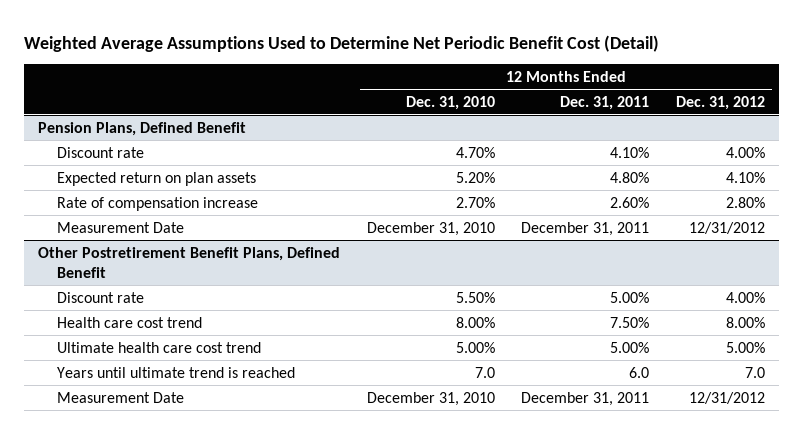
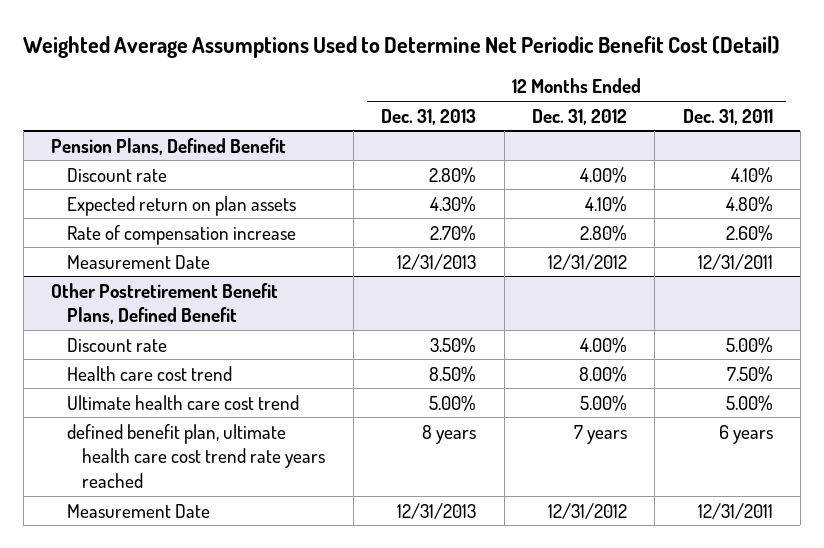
[405,95,495,110] Dec. 31, 2010 -> none
none -> [381,108,477,125] Dec. 31, 2013
[521,221,650,236] December 31, 2011 -> [697,253,773,270] 12/31/2011
[56,366,295,378] Years until ultimate trend is reached -> none
none -> [66,423,326,488] defined benefit plan, ultimate health care cost trend rate years reached
[521,391,650,406] December 31, 2011 -> [697,502,773,519] 12/31/2011

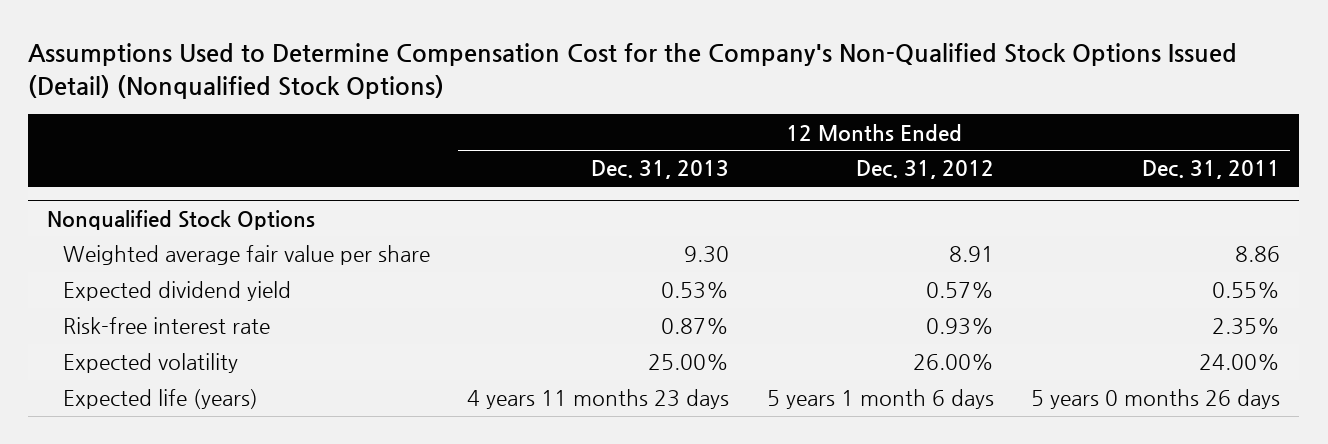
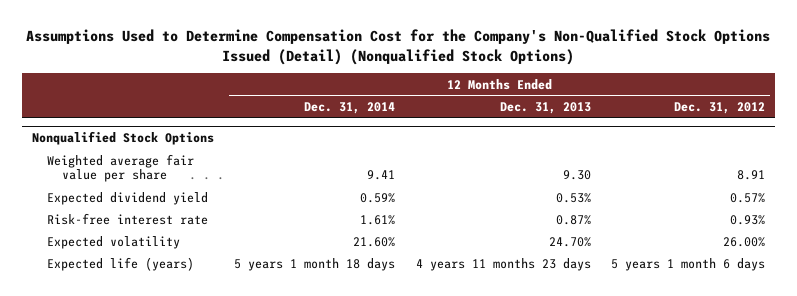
[1142,160,1281,180] Dec. 31, 2011 -> none
none -> [304,101,396,114] Dec. 31, 2014
[648,354,730,371] 25.00% -> [548,236,591,247] 24.70%

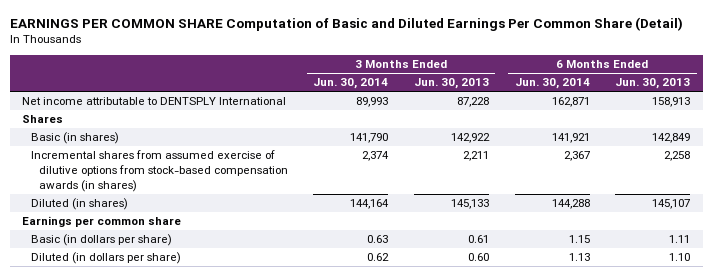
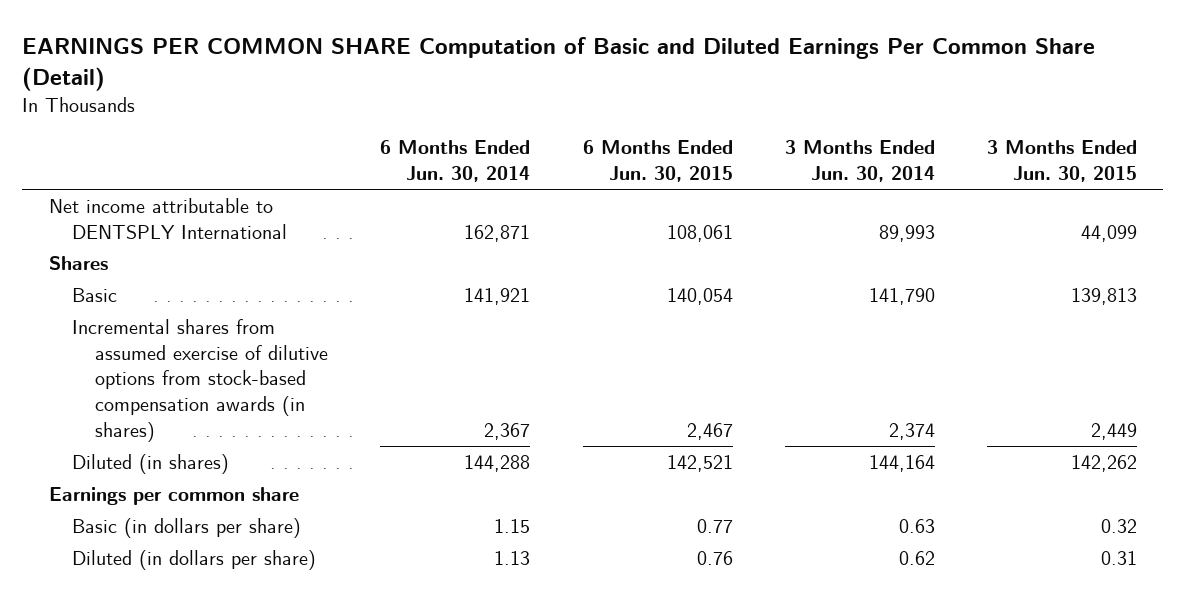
[414,78,490,90] Jun. 30, 2013 -> none
[615,78,691,90] Jun. 30, 2013 -> none
none -> [582,140,733,183] 6 Months Ended Jun. 30, 2015
none -> [987,140,1138,183] 3 Months Ended Jun. 30, 2015
[30,132,119,145] Basic (in shares) -> [71,287,117,302] Basic

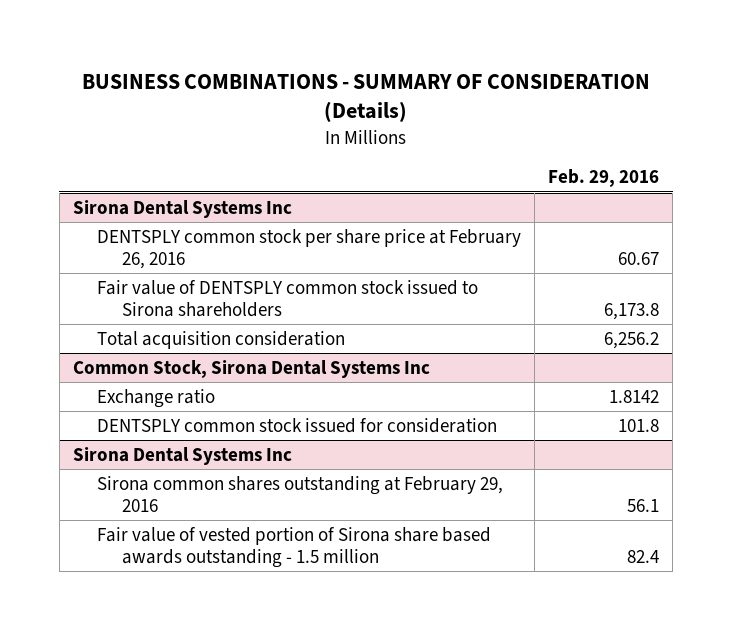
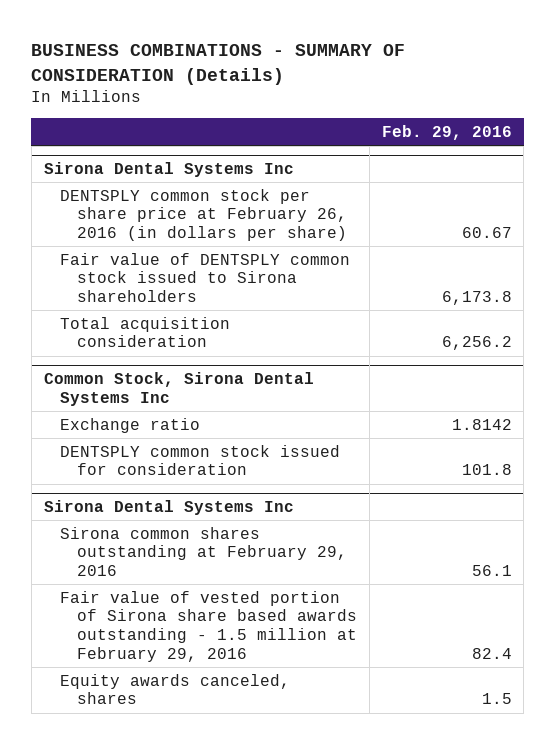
[97,228,522,269] DENTSPLY common stock per share price at February 26, 2016 -> [60,188,347,242] DENTSPLY common stock per share price at February 26, 2016 (in dollars per share)
[97,526,492,568] Fair value of vested portion of Sirona share based awards outstanding - 1.5 million -> [60,590,357,662] Fair value of vested portion of Sirona share based awards outstanding - 1.5 million at February 29, 2016
none -> [60,673,291,705] Equity awards canceled, shares

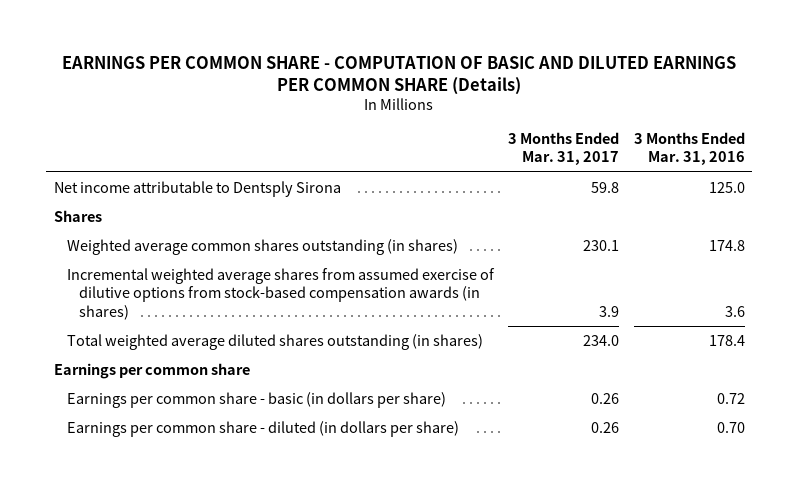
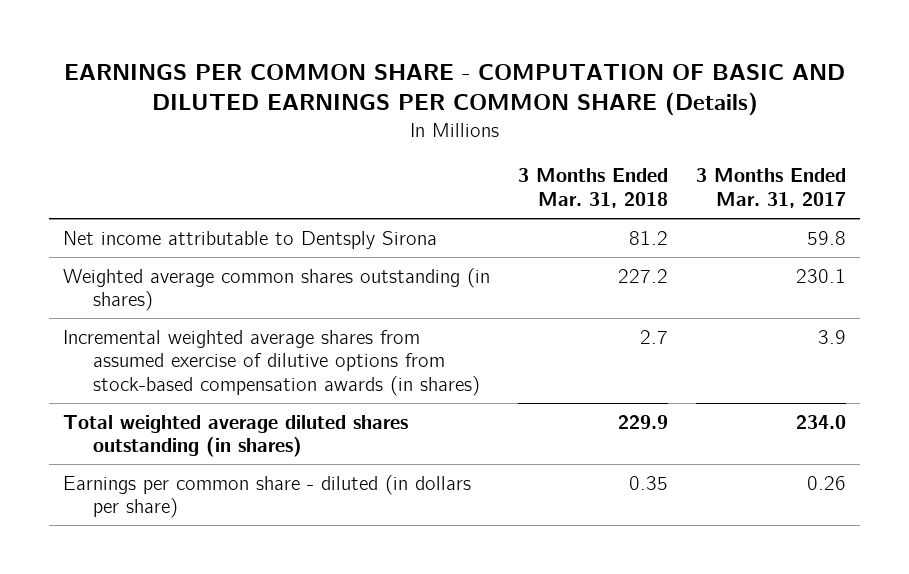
[633,131,745,166] 3 Months Ended Mar. 31, 2016 -> none
none -> [518,168,669,208] 3 Months Ended Mar. 31, 2018
[53,209,102,222] Shares -> none
[53,362,250,379] Earnings per common share -> none
[66,391,446,408] Earnings per common share - basic (in dollars per share) -> none

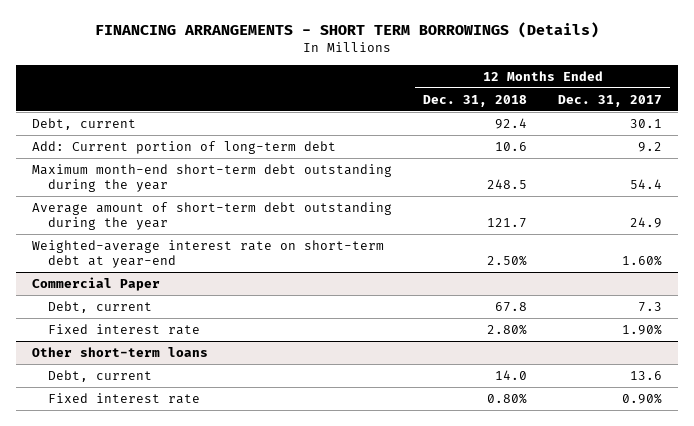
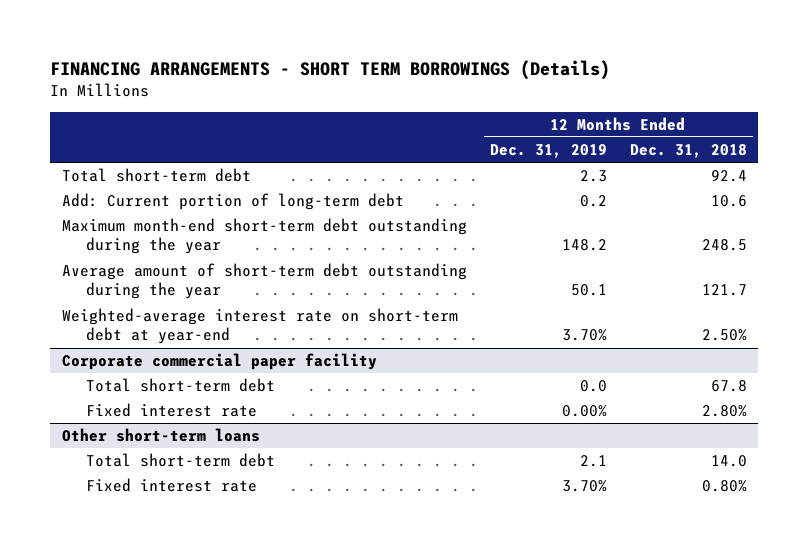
[558,94,663,107] Dec. 31, 2017 -> none
none -> [489,143,607,158] Dec. 31, 2019
[31,117,136,130] Debt, current -> [61,168,251,183] Total short-term debt
[31,276,160,291] Commercial Paper -> [61,353,377,371] Corporate commercial paper facility
[47,300,152,313] Debt, current -> [86,378,276,393] Total short-term debt
[47,369,152,382] Debt, current -> [86,453,276,468] Total short-term debt

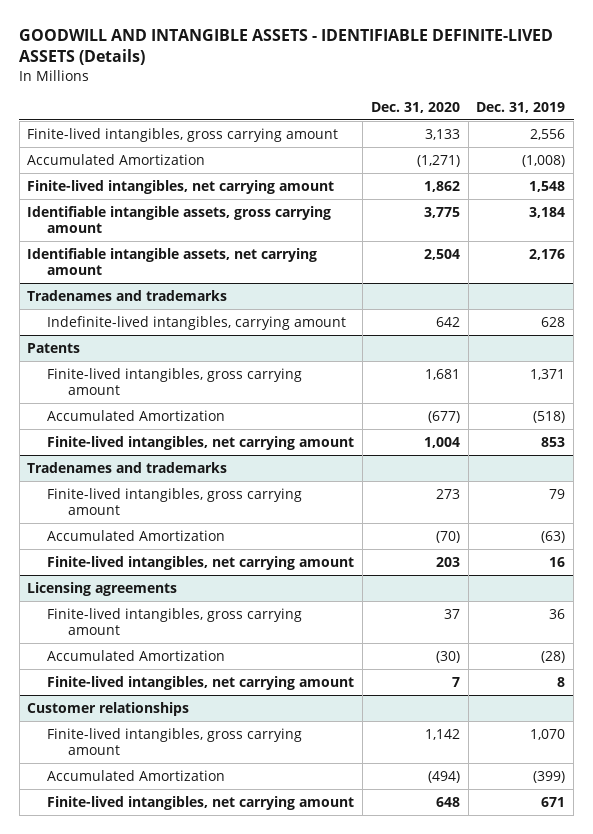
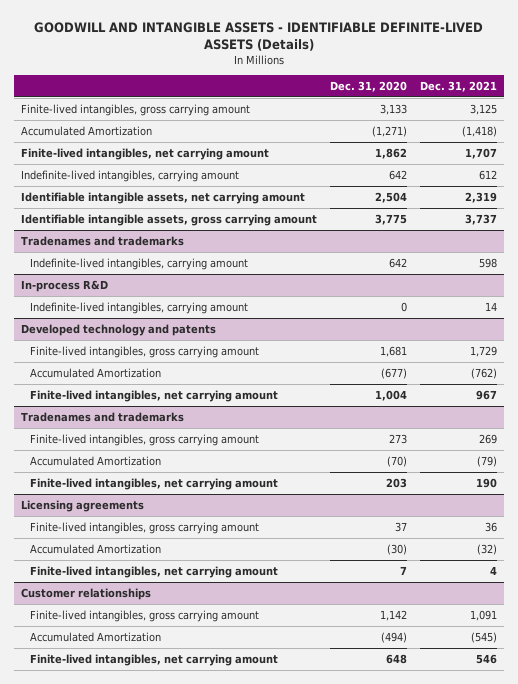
[476,102,566,114] Dec. 31, 2019 -> none
none -> [420,80,498,92] Dec. 31, 2021
none -> [21,170,240,183] Indefinite-lived intangibles, carrying amount
[27,205,332,234] Identifiable intangible assets, gross carrying amount -> [21,214,318,227] Identifiable intangible assets, gross carrying amount
none -> [21,280,109,293] In-process R&D
none -> [30,302,249,315] Indefinite-lived intangibles, carrying amount
[27,342,81,353] Patents -> [21,324,217,337] Developed technology and patents

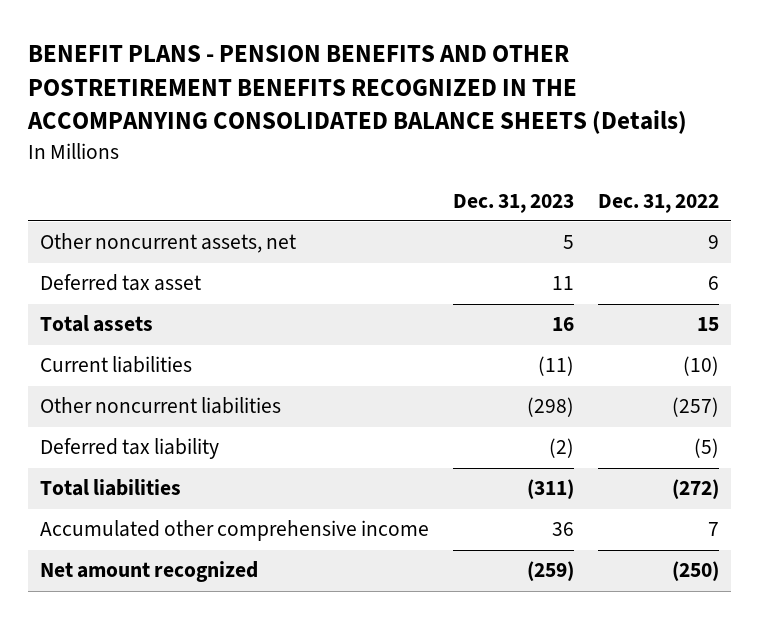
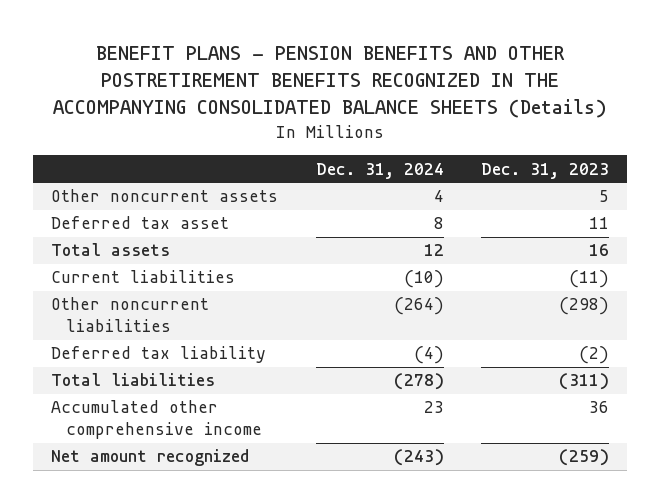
[598,193,720,213] Dec. 31, 2022 -> none
none -> [315,162,444,179] Dec. 31, 2024
[40,233,297,254] Other noncurrent assets, net -> [51,189,279,203] Other noncurrent assets

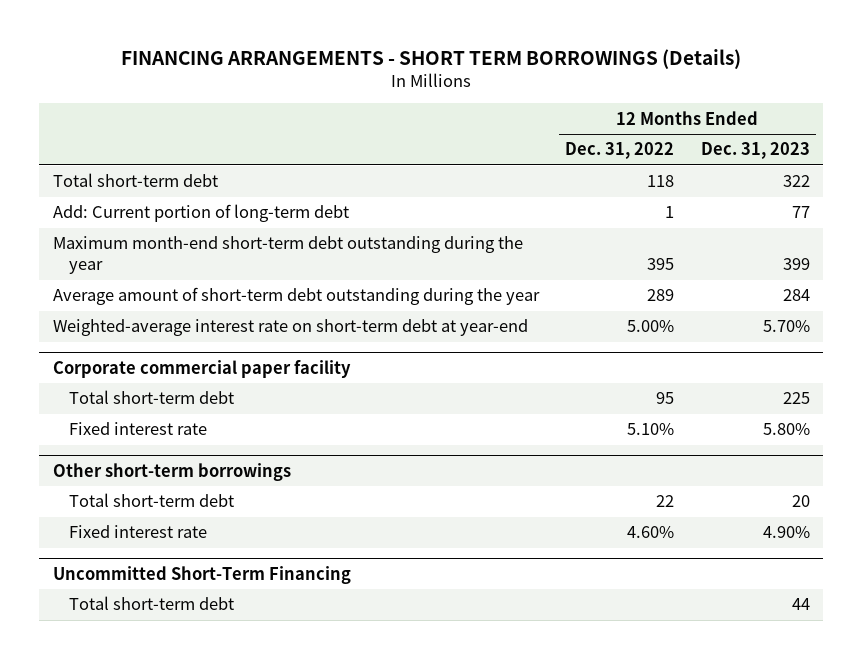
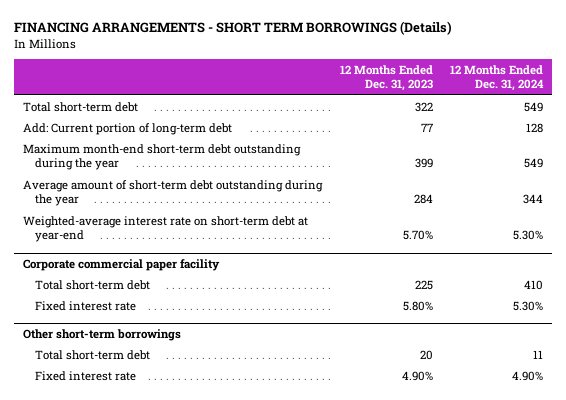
[565,142,675,160] Dec. 31, 2022 -> none
none -> [450,65,545,92] 12 Months Ended Dec. 31, 2024
[52,565,351,584] Uncommitted Short-Term Financing -> none
[68,596,234,611] Total short-term debt -> none

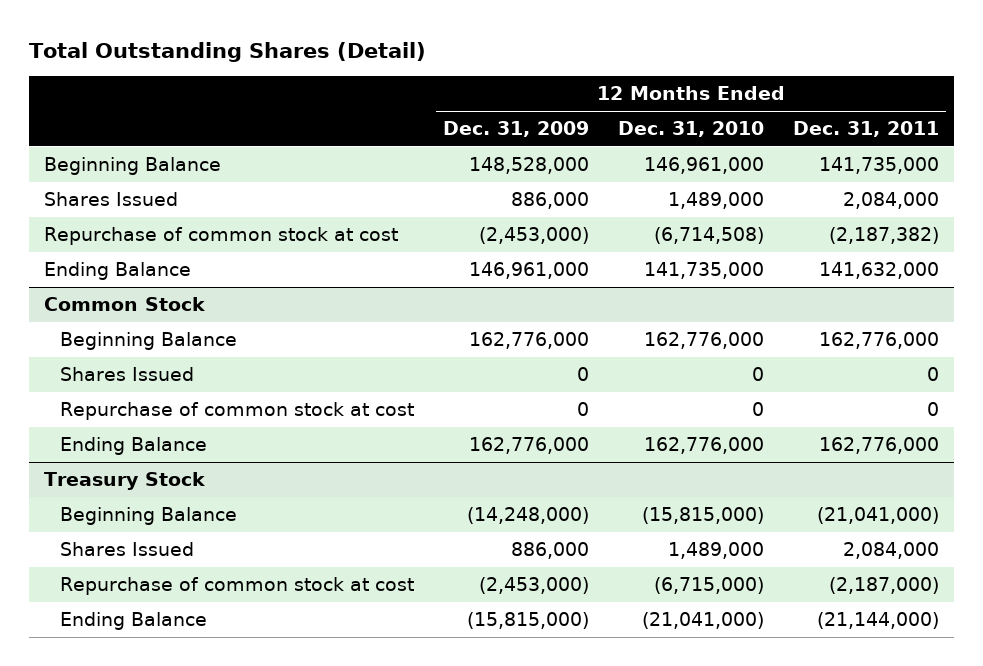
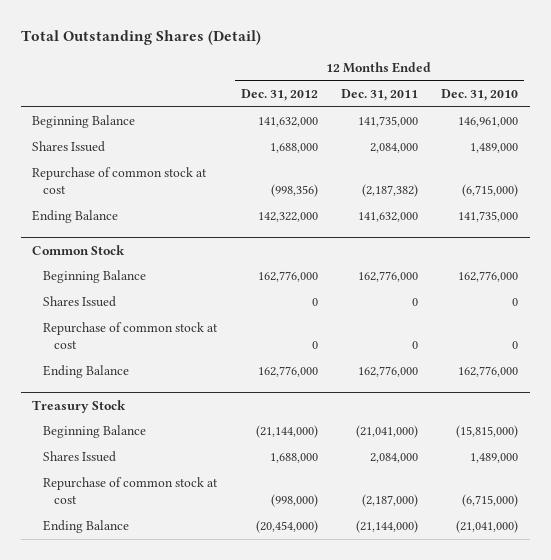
[443,121,590,138] Dec. 31, 2009 -> none
none -> [240,89,318,102] Dec. 31, 2012
[654,227,765,245] (6,714,508) -> [462,184,519,198] (6,715,000)

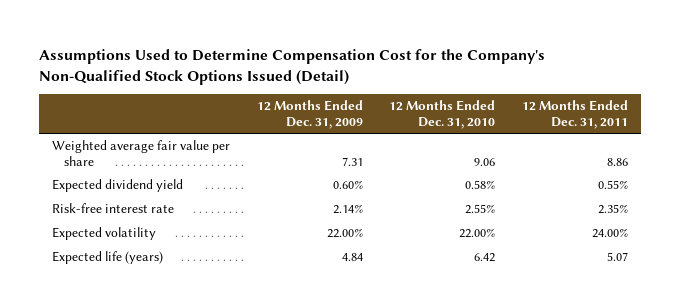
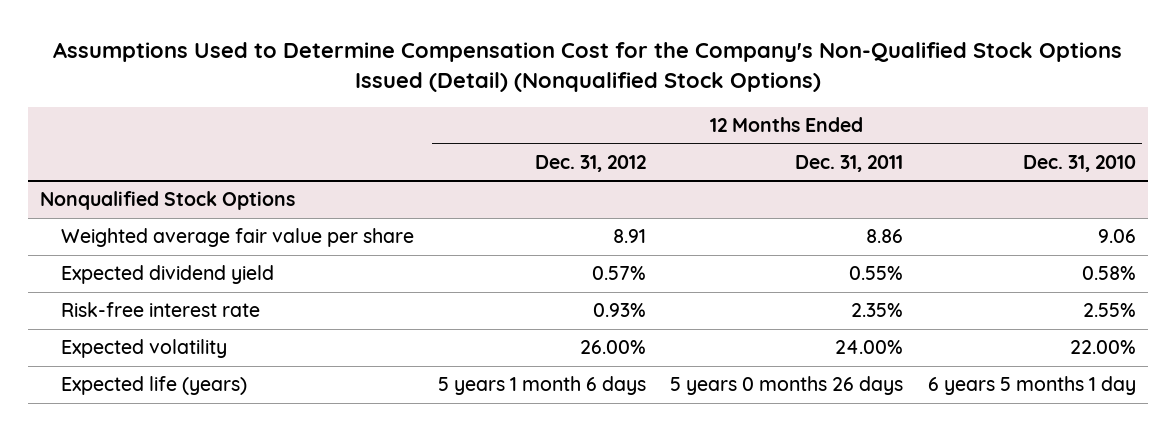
[39,48,546,85] Assumptions Used to Determine Compensation Cost for the Company's Non-Qualified Stock Options Issued (Detail) -> [52,41,1122,92] Assumptions Used to Determine Compensation Cost for the Company's Non-Qualified Stock Options Issued (Detail) (Nonqualified Stock Options)
[256,100,363,129] 12 Months Ended Dec. 31, 2009 -> none
none -> [535,154,647,172] Dec. 31, 2012
none -> [39,191,295,211] Nonqualified Stock Options
[474,253,496,263] 6.42 -> [927,376,1136,396] 6 years 5 months 1 day
[606,252,628,262] 5.07 -> [670,376,904,396] 5 years 0 months 26 days

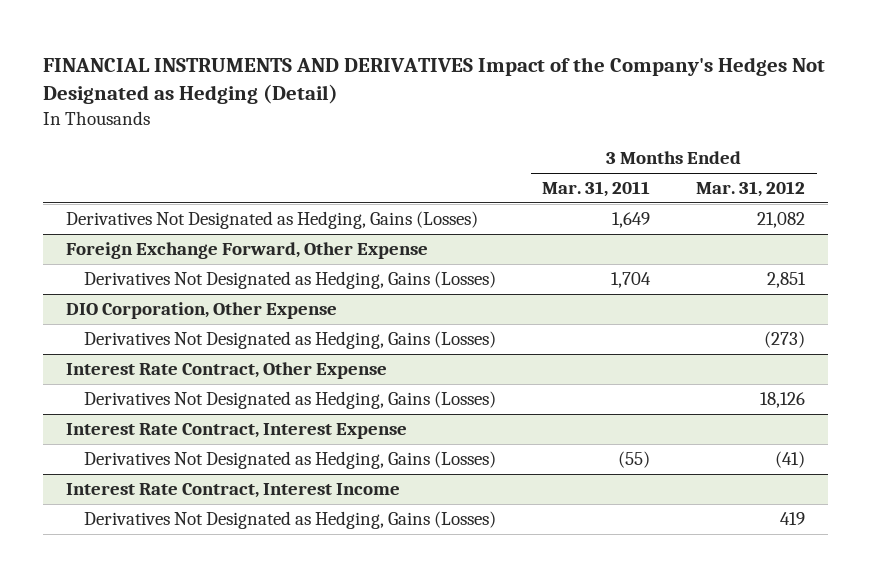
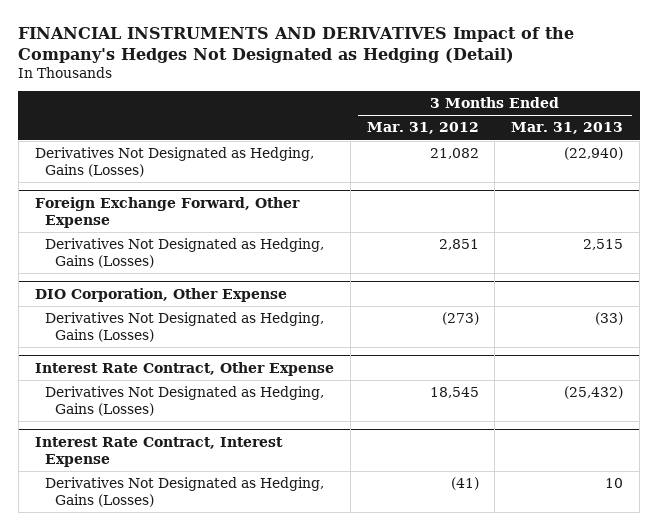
[542,181,651,198] Mar. 31, 2011 -> none
none -> [511,122,624,135] Mar. 31, 2013
[760,392,806,409] 18,126 -> [429,386,479,398] 18,545
[66,483,401,499] Interest Rate Contract, Interest Income -> none
[84,511,497,530] Derivatives Not Designated as Hedging, Gains (Losses) -> none

